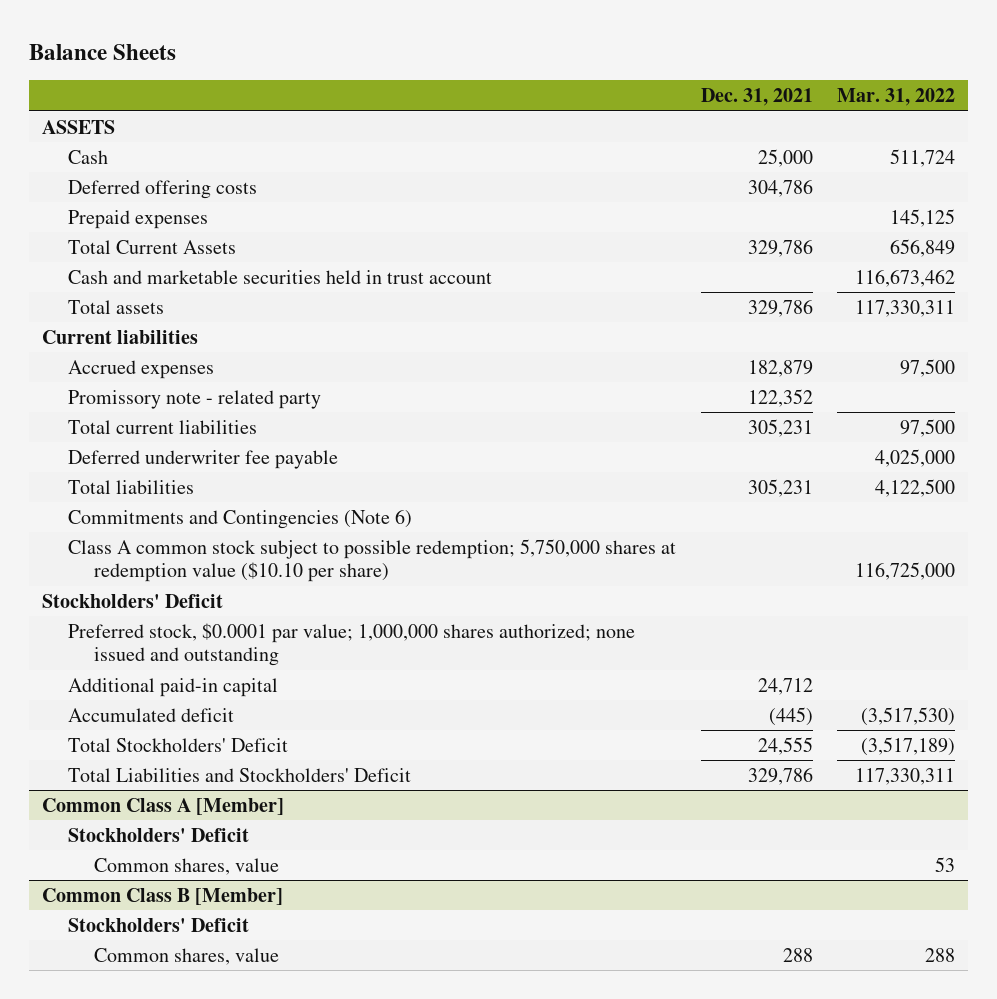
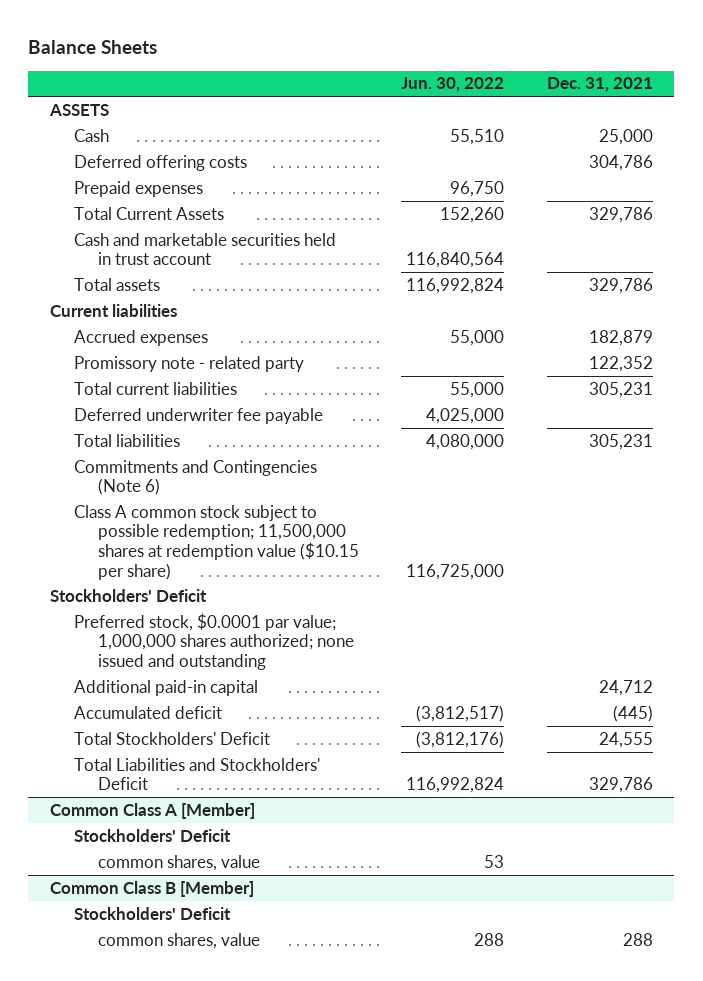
[837,88,956,107] Mar. 31, 2022 -> none
none -> [401,77,505,93] Jun. 30, 2022
[67,538,676,583] Class A common stock subject to possible redemption; 5,750,000 shares at redemption value ($10.10 per share) -> [73,504,359,580] Class A common stock subject to possible redemption; 11,500,000 shares at redemption value ($10.15 per share)
[93,857,279,875] Common shares, value -> [97,854,260,871] common shares, value
[93,947,279,965] Common shares, value -> [97,932,260,949] common shares, value

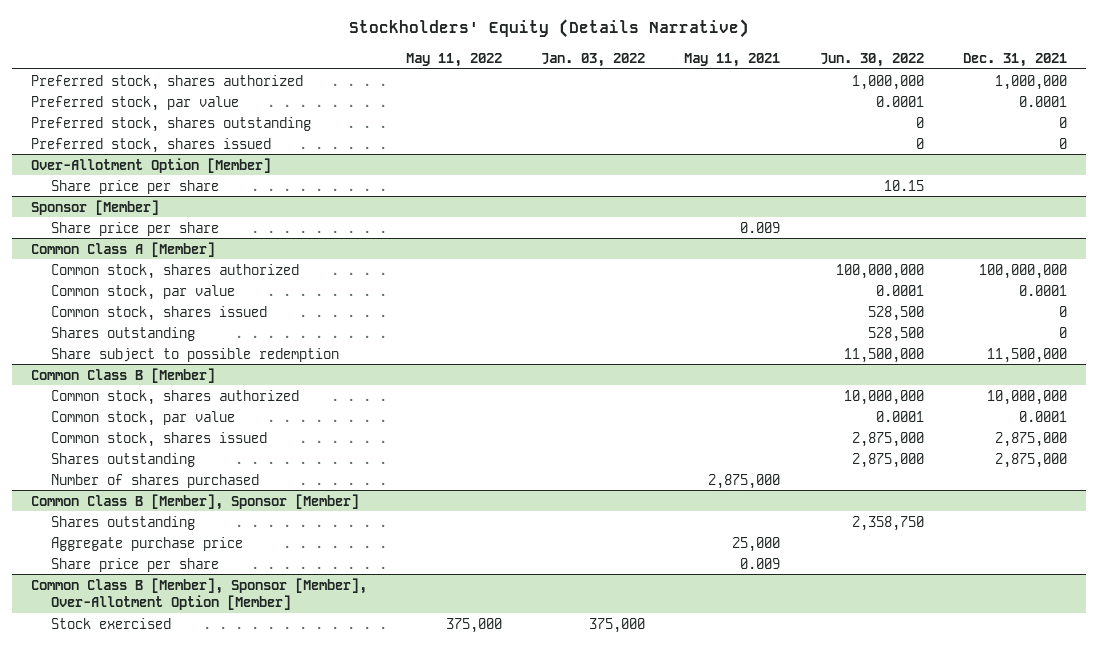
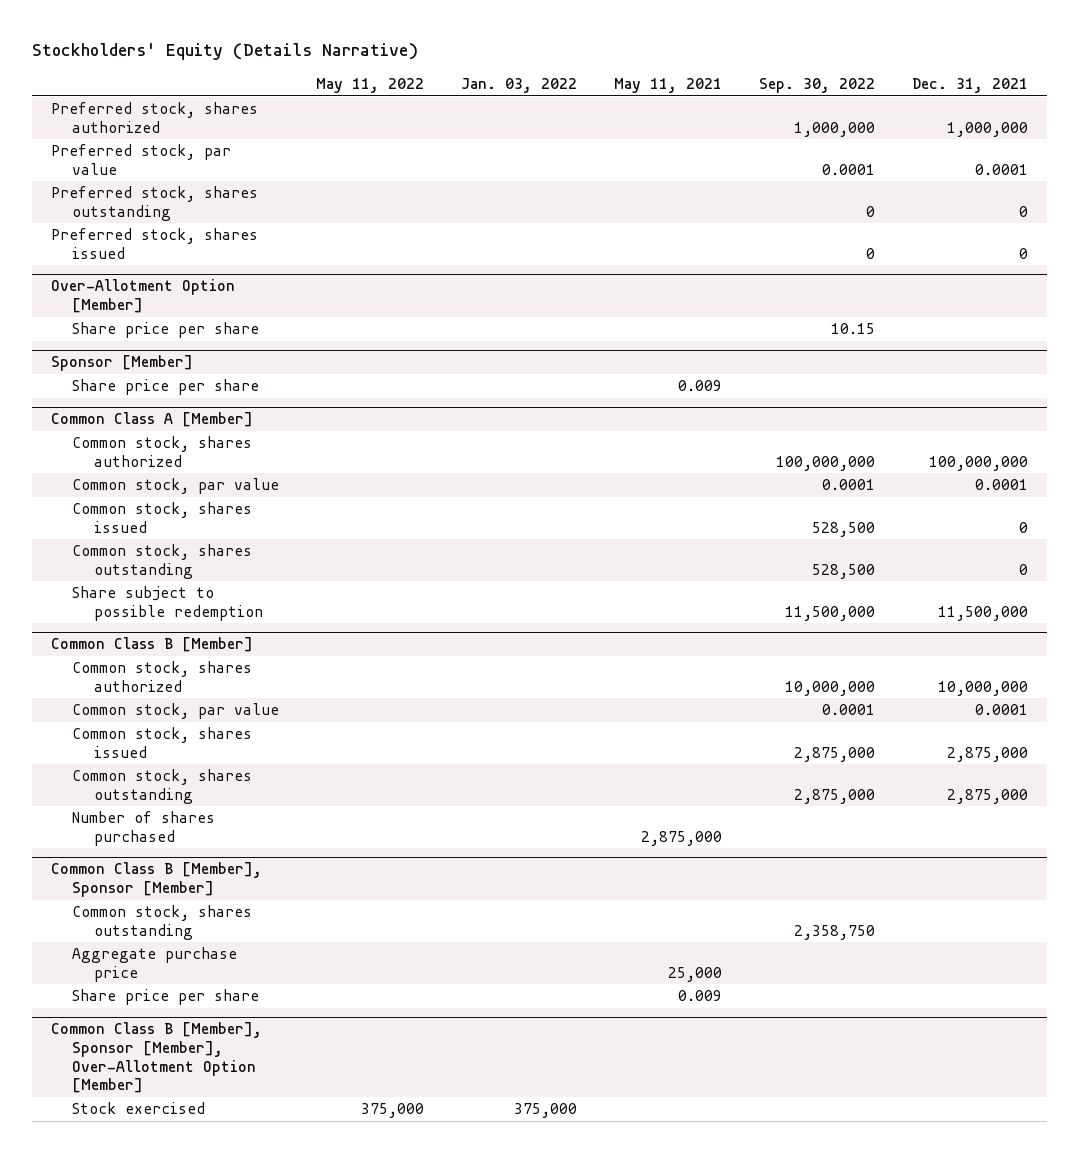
[819,53,924,68] Jun. 30, 2022 -> none
none -> [759,77,876,93] Sep. 30, 2022
[50,326,195,341] Shares outstanding -> [72,544,253,579] Common stock, shares outstanding
[50,452,195,467] Shares outstanding -> [72,769,253,804] Common stock, shares outstanding
[50,515,195,530] Shares outstanding -> [72,905,253,940] Common stock, shares outstanding

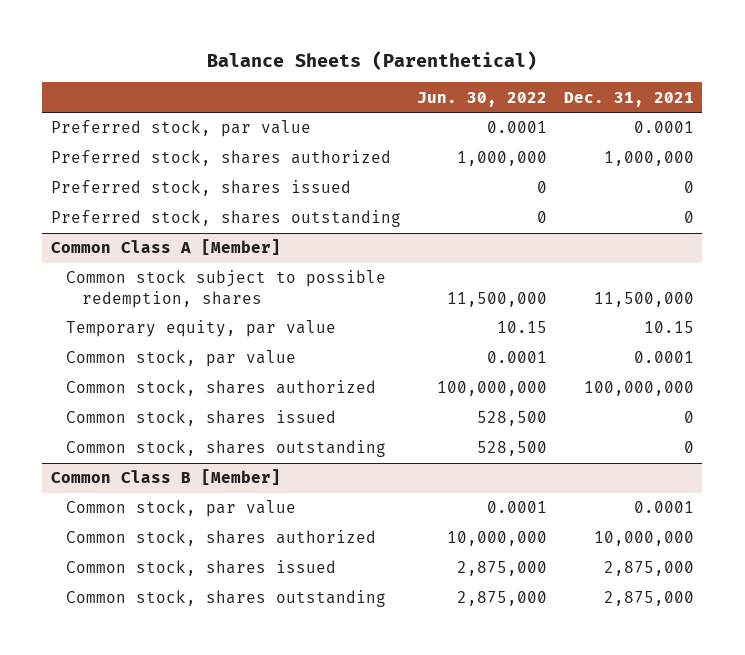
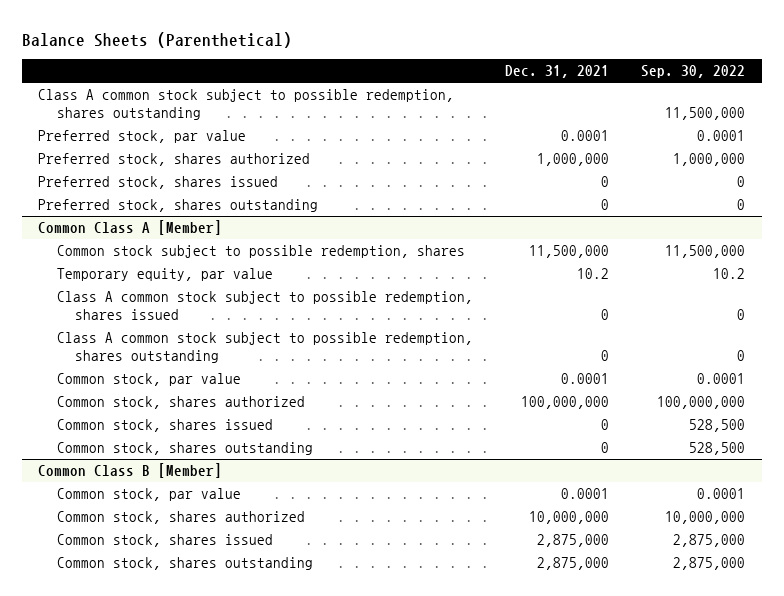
[417,91,548,107] Jun. 30, 2022 -> none
none -> [641,65,746,79] Sep. 30, 2022
none -> [38,89,455,120] Class A common stock subject to possible redemption, shares outstanding
[644,321,695,334] 10.15 -> [577,268,610,280] 10.2
none -> [56,291,473,320] Class A common stock subject to possible redemption, shares issued
none -> [56,332,473,363] Class A common stock subject to possible redemption, shares outstanding

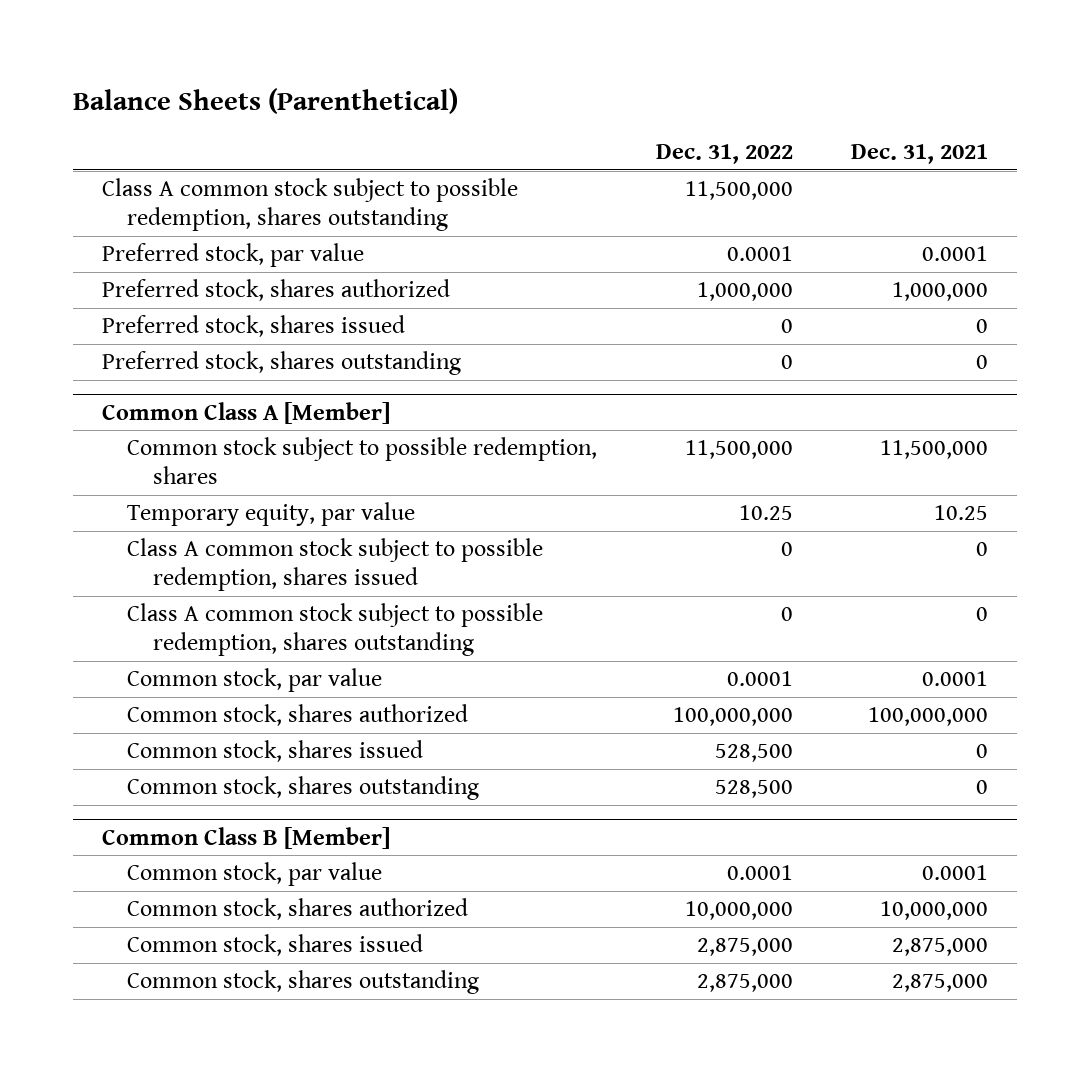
[641,65,746,79] Sep. 30, 2022 -> none
none -> [655,143,793,164] Dec. 31, 2022
[577,268,610,280] 10.2 -> [934,505,989,521] 10.25

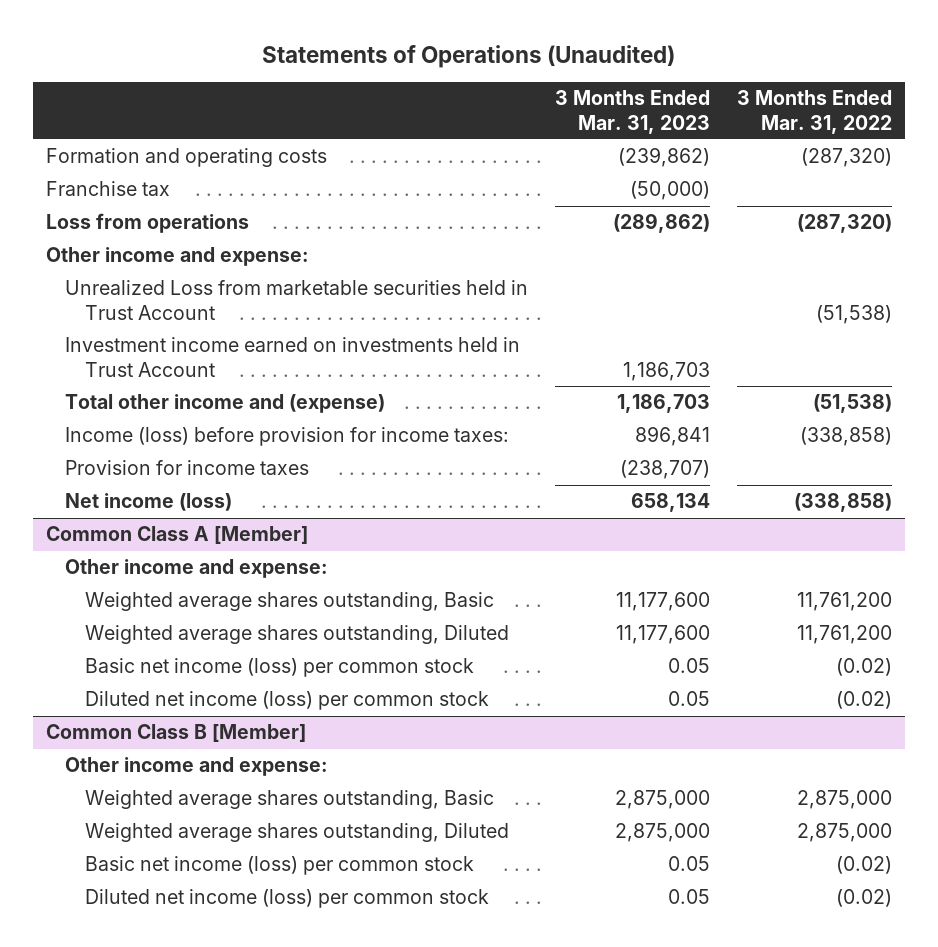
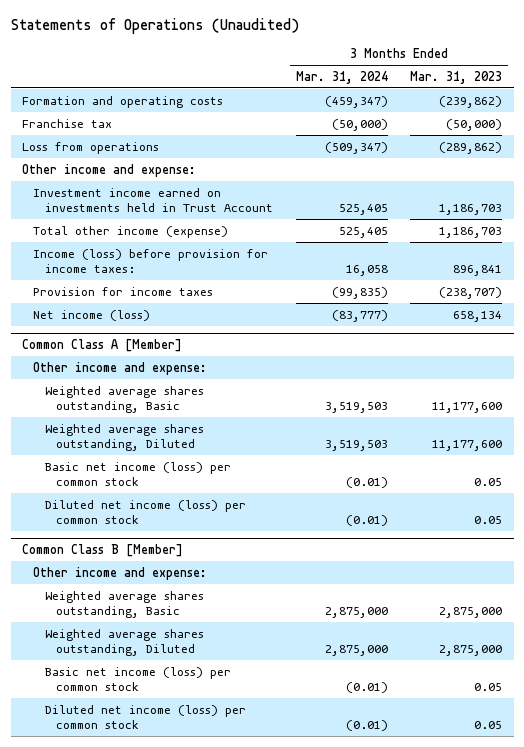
[736,90,892,134] 3 Months Ended Mar. 31, 2022 -> none
none -> [295,70,388,84] Mar. 31, 2024
[65,280,529,320] Unrealized Loss from marketable securities held in Trust Account -> none
[65,394,386,414] Total other income and (expense) -> [33,225,229,238] Total other income (expense)

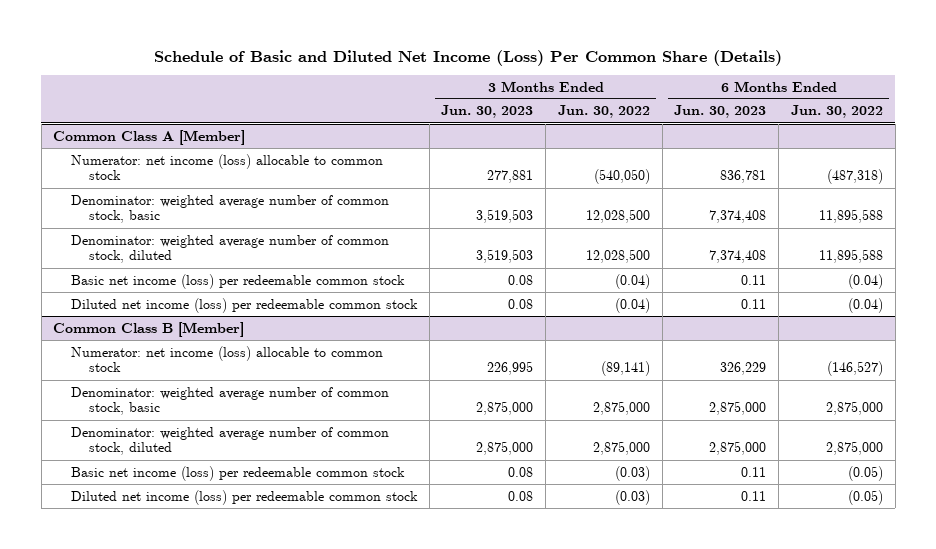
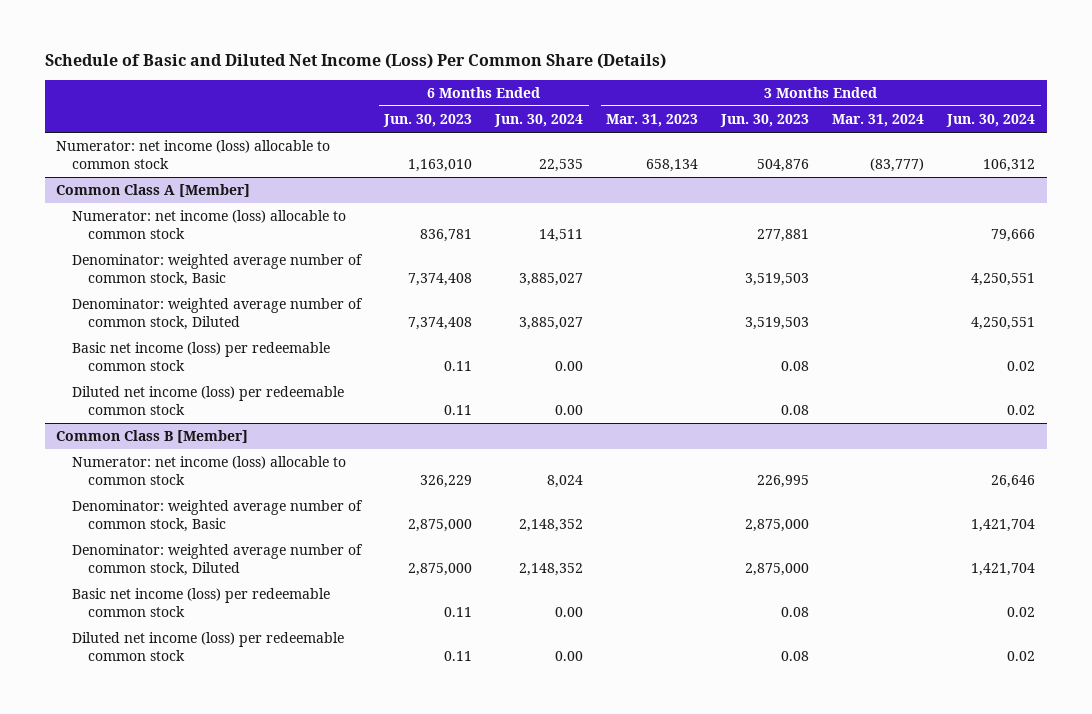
[557,105,650,119] Jun. 30, 2022 -> none
[790,105,883,119] Jun. 30, 2022 -> none
none -> [494,113,584,127] Jun. 30, 2024
none -> [606,113,699,127] Mar. 31, 2023
none -> [832,113,925,127] Mar. 31, 2024
none -> [946,113,1036,127] Jun. 30, 2024
none -> [56,140,331,169] Numerator: net income (loss) allocable to common stock
[70,194,389,224] Denominator: weighted average number of common stock, basic -> [72,254,364,286] Denominator: weighted average number of common stock, Basic
[70,234,389,264] Denominator: weighted average number of common stock, diluted -> [72,298,364,330] Denominator: weighted average number of common stock, Diluted
[70,386,389,416] Denominator: weighted average number of common stock, basic -> [72,500,364,532] Denominator: weighted average number of common stock, Basic
[70,426,389,456] Denominator: weighted average number of common stock, diluted -> [72,544,364,576] Denominator: weighted average number of common stock, Diluted

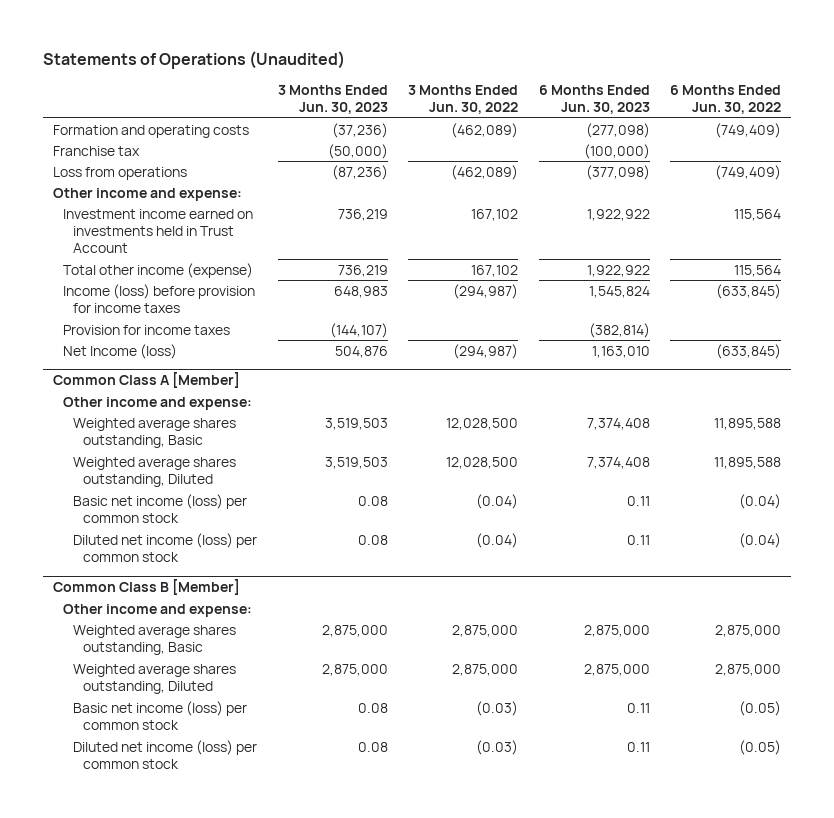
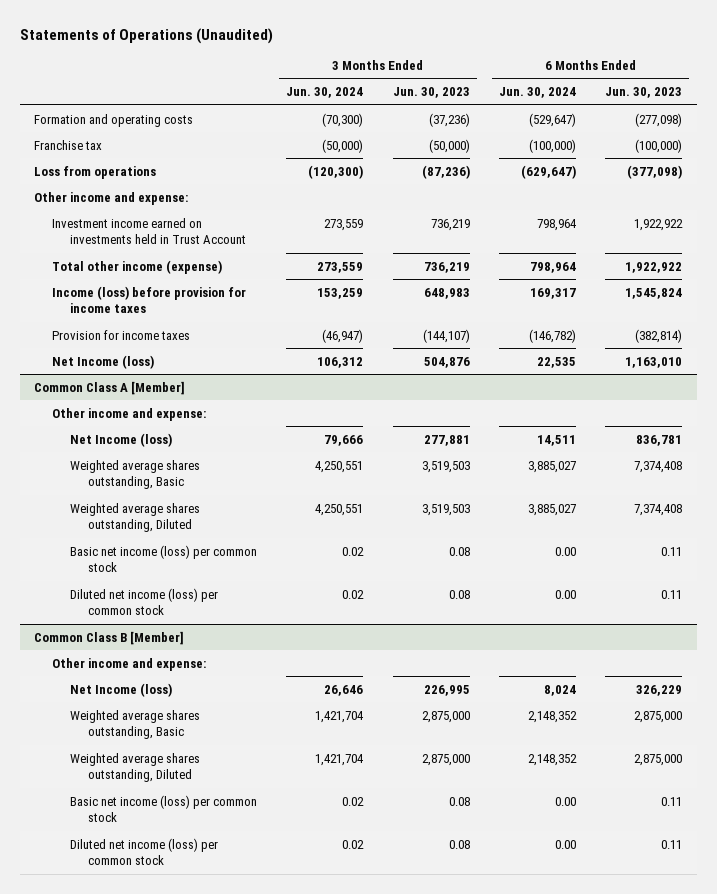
[408,85,519,115] 3 Months Ended Jun. 30, 2022 -> none
[669,85,781,115] 6 Months Ended Jun. 30, 2022 -> none
none -> [286,87,364,99] Jun. 30, 2024
none -> [498,87,576,99] Jun. 30, 2024
none -> [70,432,173,447] Net Income (loss)
none -> [70,682,173,697] Net Income (loss)

